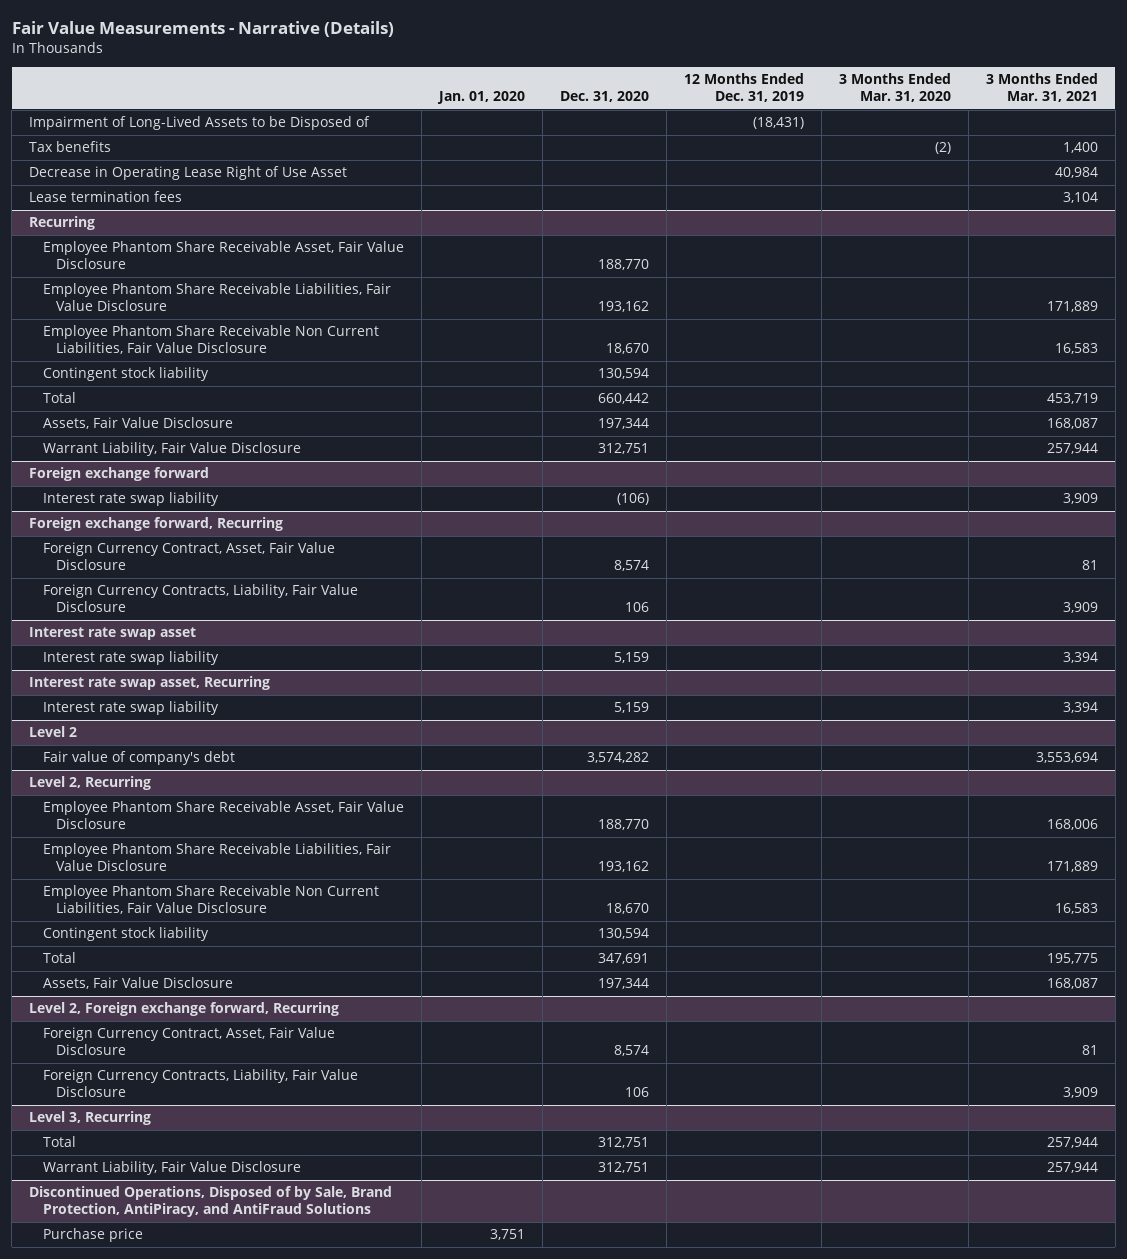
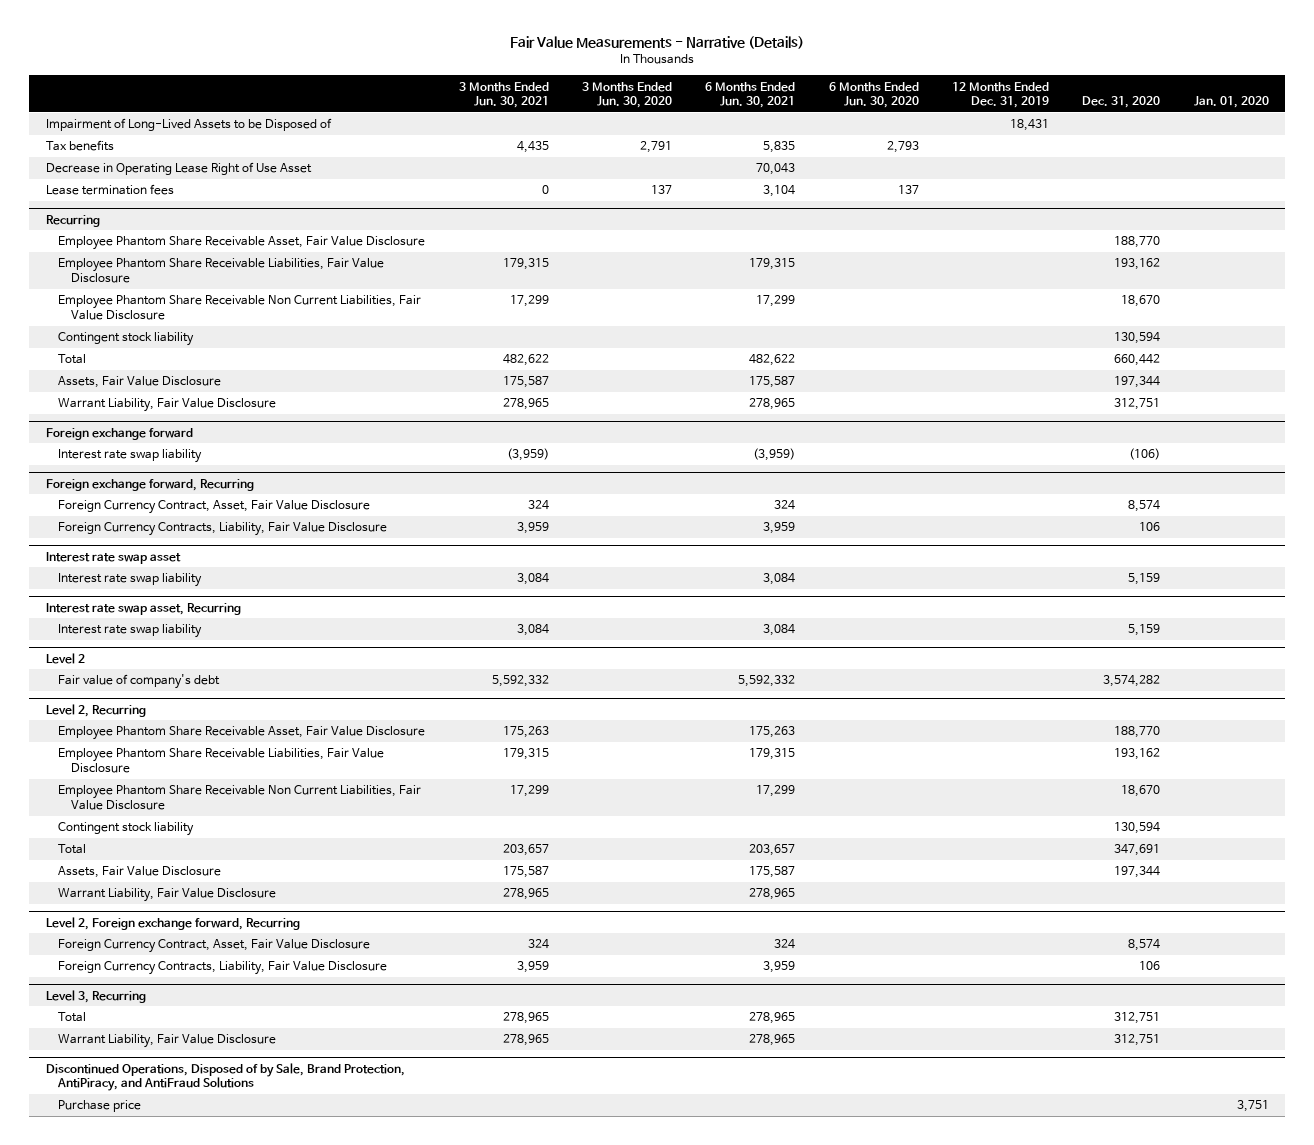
[838,73,951,103] 3 Months Ended Mar. 31, 2020 -> none
[985,73,1098,103] 3 Months Ended Mar. 31, 2021 -> none
none -> [458,81,549,109] 3 Months Ended Jun. 30, 2021
none -> [581,81,672,109] 3 Months Ended Jun. 30, 2020
none -> [705,81,796,109] 6 Months Ended Jun. 30, 2021
none -> [828,81,919,109] 6 Months Ended Jun. 30, 2020
[752,117,804,130] (18,431) -> [1009,119,1049,132] 18,431
none -> [58,888,277,903] Warrant Liability, Fair Value Disclosure

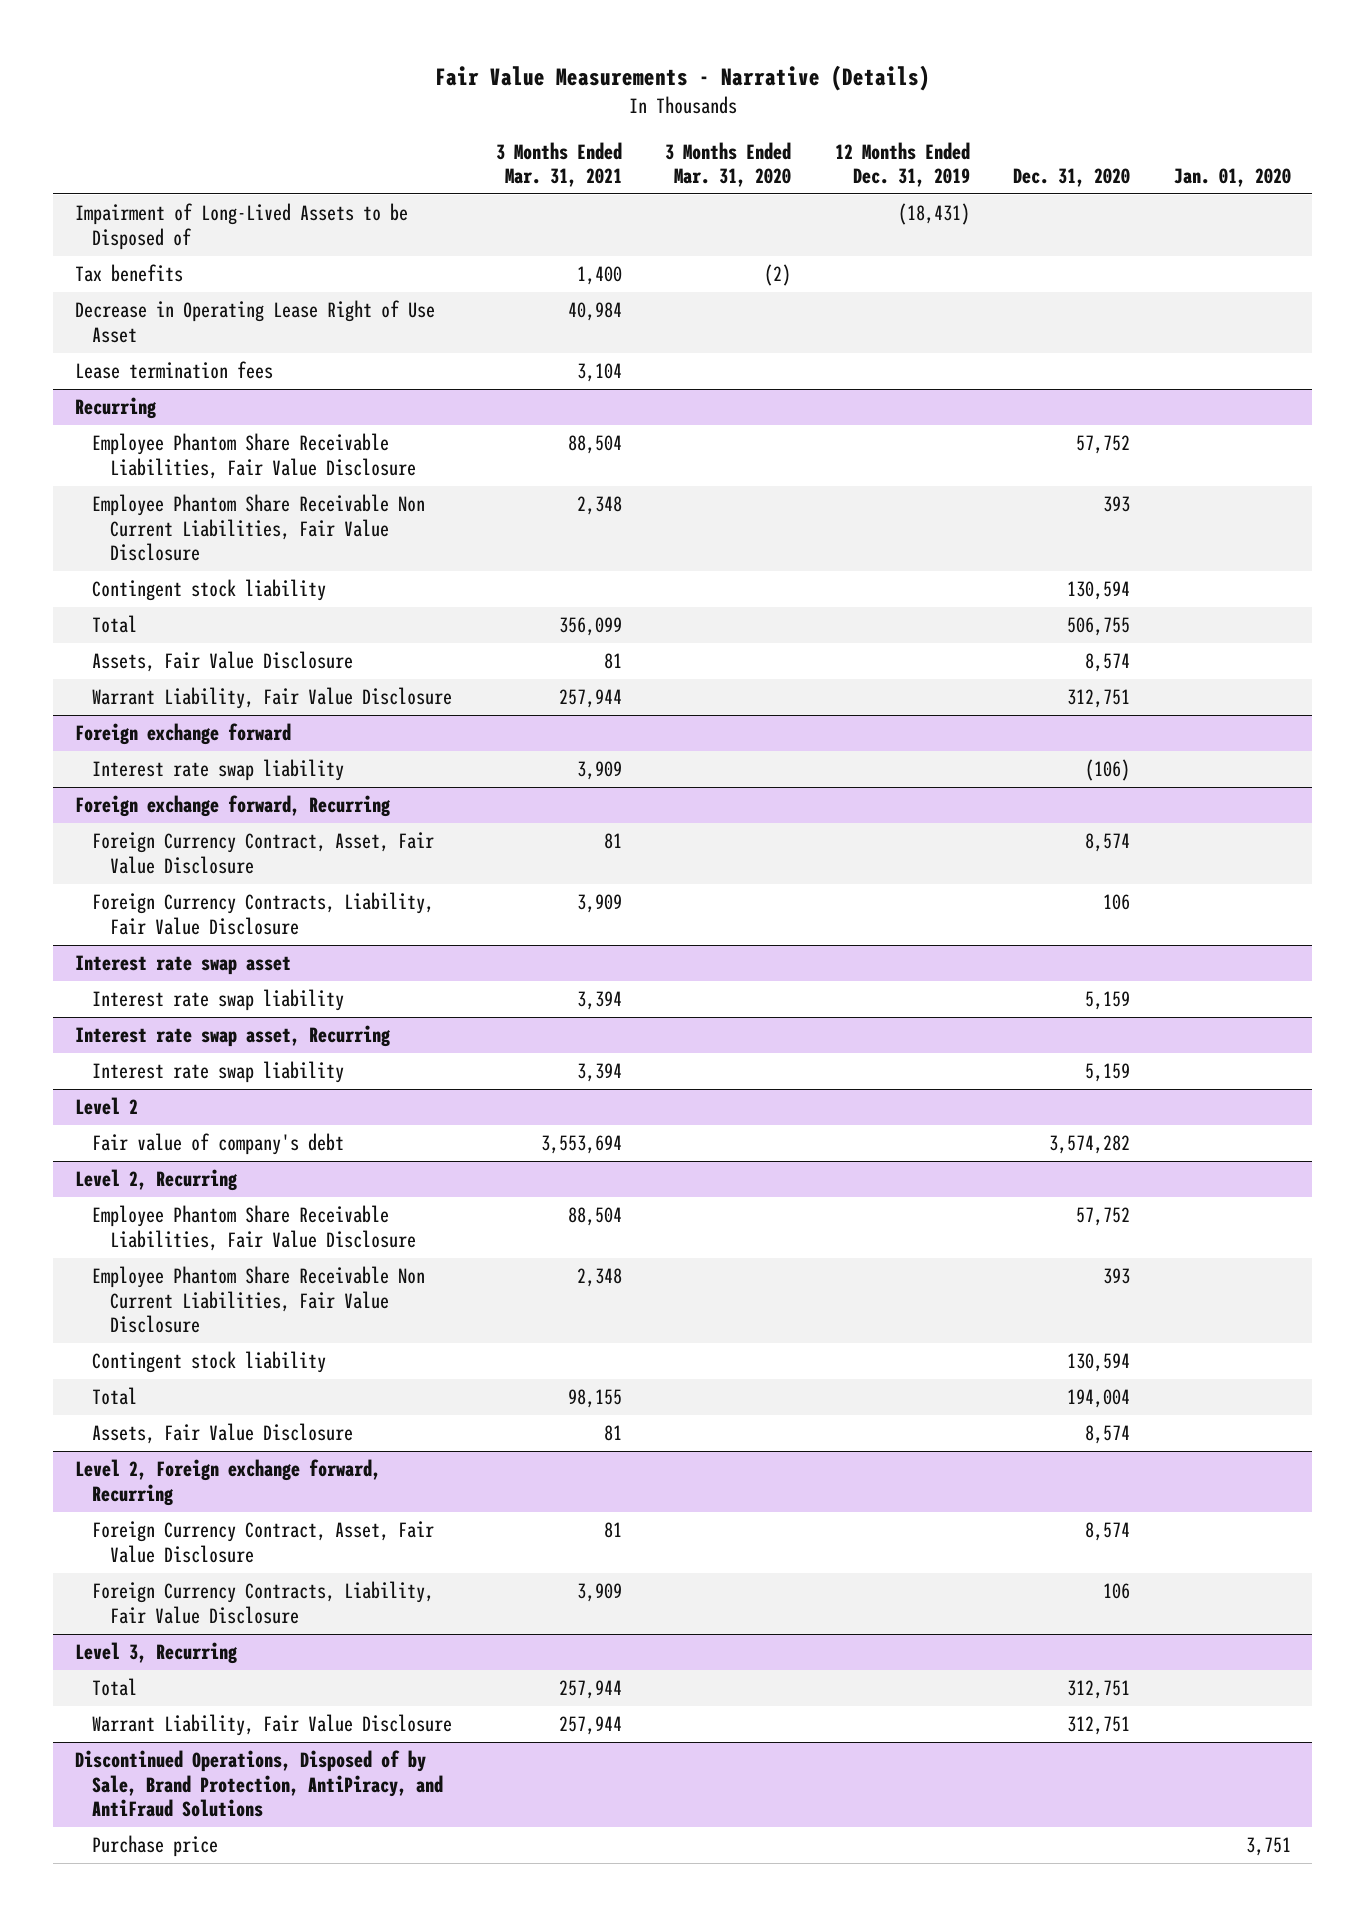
[458,81,549,109] 3 Months Ended Jun. 30, 2021 -> none
[581,81,672,109] 3 Months Ended Jun. 30, 2020 -> none
[705,81,796,109] 6 Months Ended Jun. 30, 2021 -> none
[828,81,919,109] 6 Months Ended Jun. 30, 2020 -> none
none -> [495,141,622,187] 3 Months Ended Mar. 31, 2021
none -> [665,141,792,187] 3 Months Ended Mar. 31, 2020
[1009,119,1049,132] 18,431 -> [897,203,970,226] (18,431)
[58,236,426,251] Employee Phantom Share Receivable Asset, Fair Value Disclosure -> none
[1114,258,1161,271] 193,162 -> [1076,435,1131,455] 57,752
[1121,295,1161,308] 18,670 -> [1103,496,1131,513] 393
[1114,354,1161,367] 660,442 -> [1067,617,1131,637] 506,755
[1114,376,1161,389] 197,344 -> [1085,653,1131,673] 8,574
[58,726,426,741] Employee Phantom Share Receivable Asset, Fair Value Disclosure -> none
[1114,748,1161,761] 193,162 -> [1076,1207,1131,1227] 57,752
[1121,785,1161,798] 18,670 -> [1103,1268,1131,1285] 393
[58,888,277,903] Warrant Liability, Fair Value Disclosure -> none
[1114,844,1161,857] 347,691 -> [1067,1389,1131,1409] 194,004
[1114,866,1161,879] 197,344 -> [1085,1425,1131,1445] 8,574

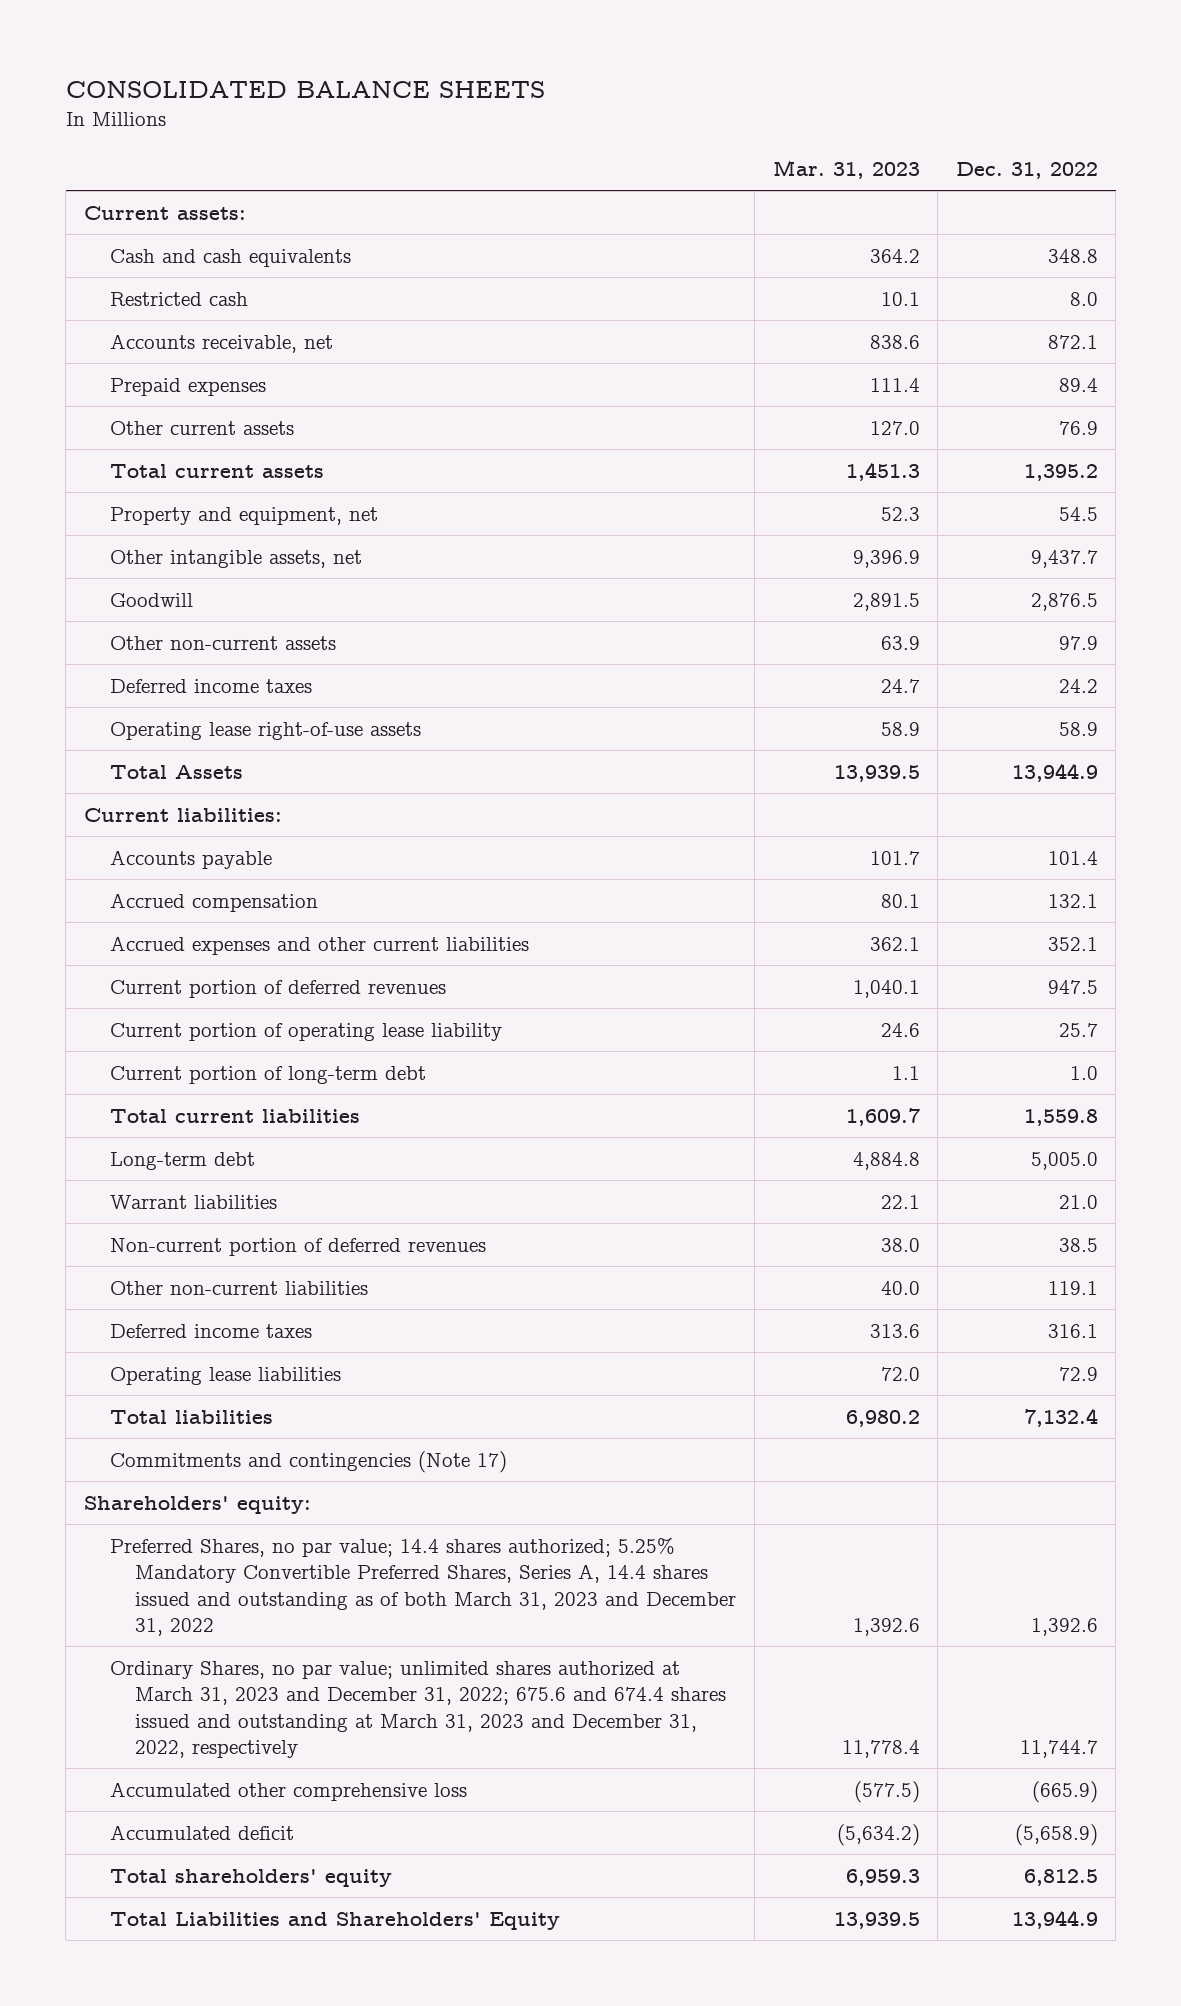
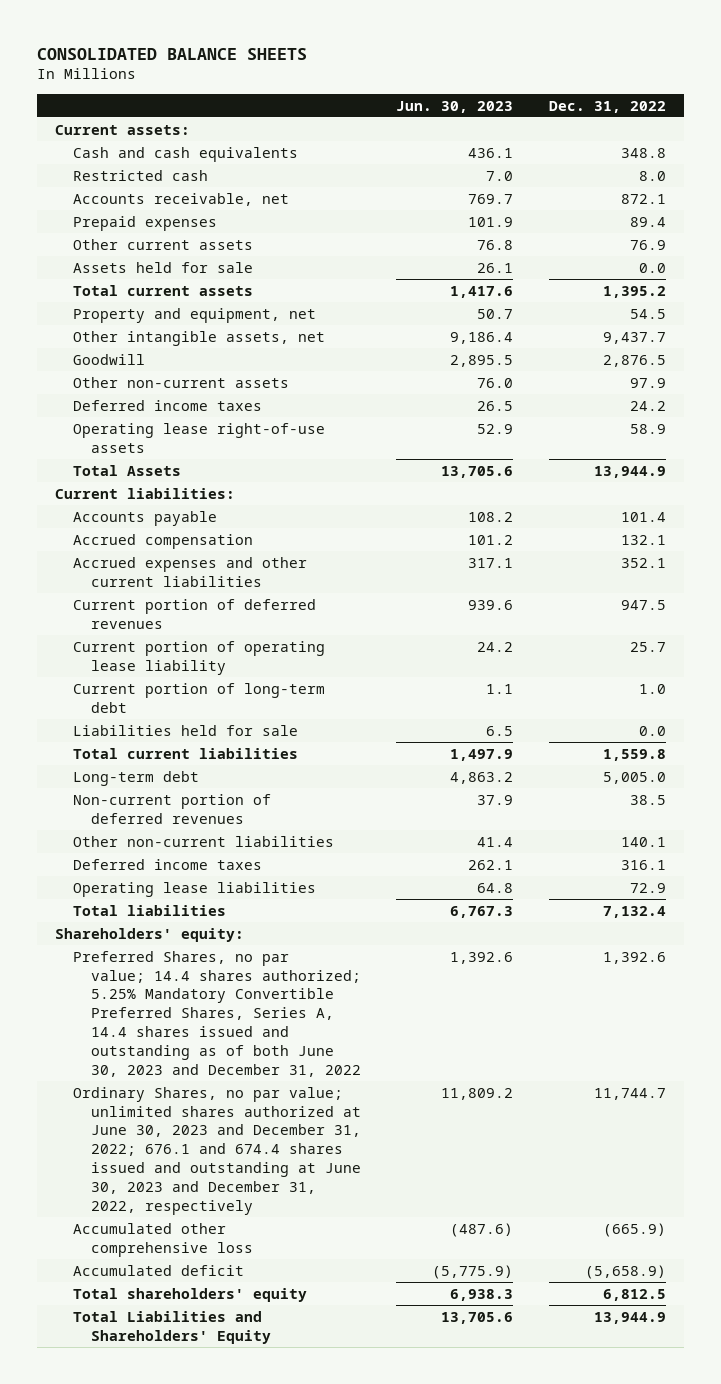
[772,159,920,179] Mar. 31, 2023 -> none
none -> [396,100,514,113] Jun. 30, 2023
none -> [72,261,253,273] Assets held for sale
none -> [72,724,298,736] Liabilities held for sale
[109,1194,277,1209] Warrant liabilities -> none
[1047,1280,1098,1295] 119.1 -> [621,836,667,847] 140.1
[109,1450,507,1473] Commitments and contingencies (Note 17) -> none
[109,1536,737,1637] Preferred Shares, no par value; 14.4 shares authorized; 5.25% Mandatory Convertible Preferred Shares, Series A, 14.4 shares issued and outstanding as of both March 31, 2023 and December 31, 2022 -> [72,950,361,1077] Preferred Shares, no par value; 14.4 shares authorized; 5.25% Mandatory Convertible Preferred Shares, Series A, 14.4 shares issued and outstanding as of both June 30, 2023 and December 31, 2022
[109,1660,727,1759] Ordinary Shares, no par value; unlimited shares authorized at March 31, 2023 and December 31, 2022; 675.6 and 674.4 shares issued and outstanding at March 31, 2023 and December 31, 2022, respectively -> [72,1086,361,1215] Ordinary Shares, no par value; unlimited shares authorized at June 30, 2023 and December 31, 2022; 676.1 and 674.4 shares issued and outstanding at June 30, 2023 and December 31, 2022, respectively

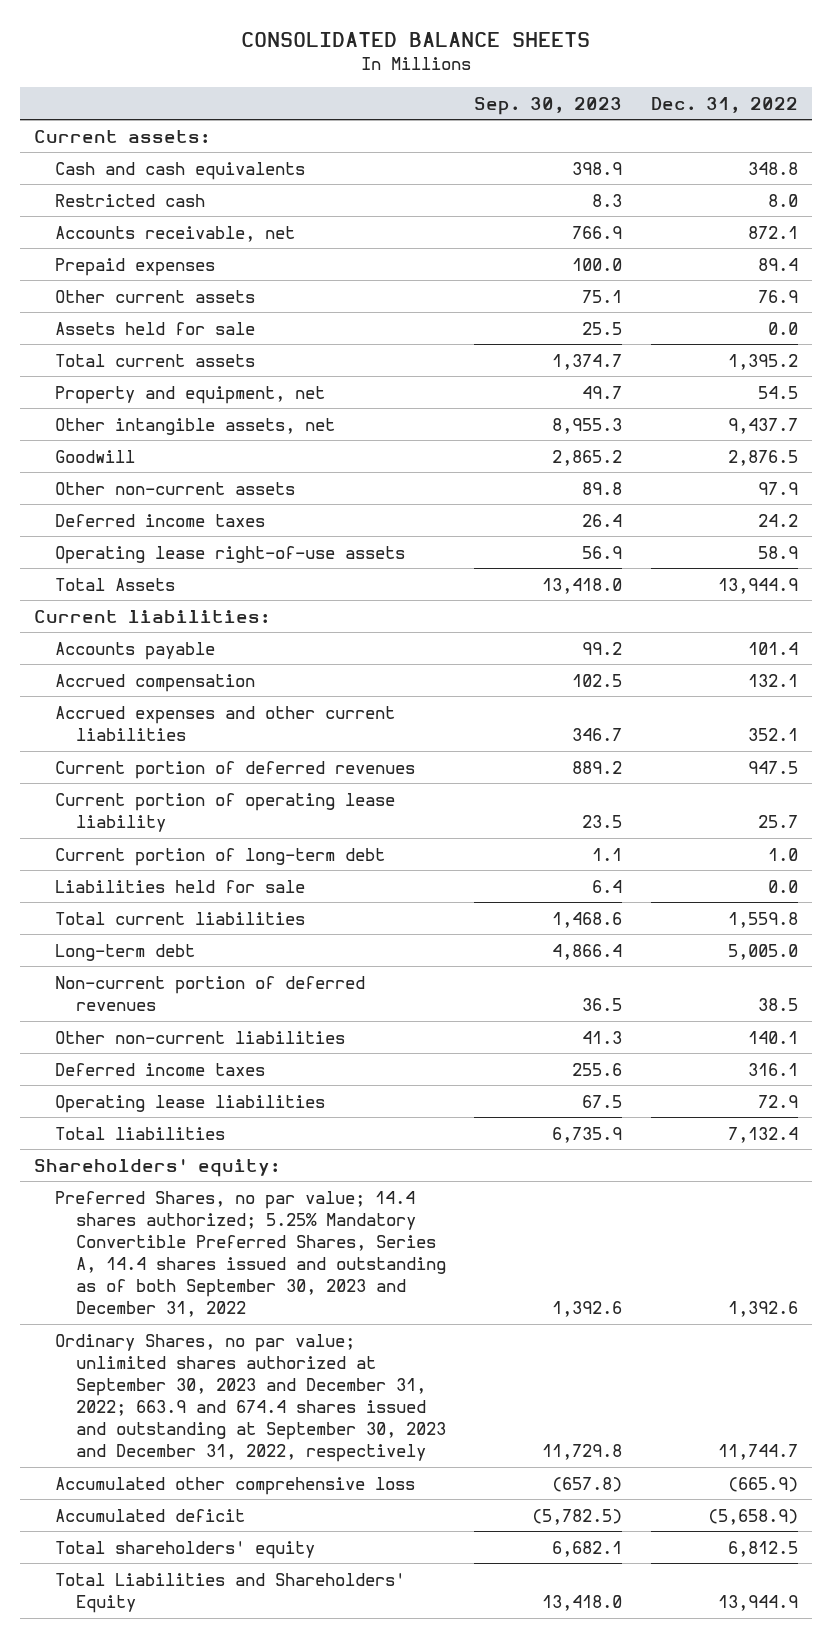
[396,100,514,113] Jun. 30, 2023 -> none
none -> [474,96,623,115] Sep. 30, 2023
[72,950,361,1077] Preferred Shares, no par value; 14.4 shares authorized; 5.25% Mandatory Convertible Preferred Shares, Series A, 14.4 shares issued and outstanding as of both June 30, 2023 and December 31, 2022 -> [55,1190,446,1318] Preferred Shares, no par value; 14.4 shares authorized; 5.25% Mandatory Convertible Preferred Shares, Series A, 14.4 shares issued and outstanding as of both September 30, 2023 and December 31, 2022
[72,1086,361,1215] Ordinary Shares, no par value; unlimited shares authorized at June 30, 2023 and December 31, 2022; 676.1 and 674.4 shares issued and outstanding at June 30, 2023 and December 31, 2022, respectively -> [55,1333,446,1463] Ordinary Shares, no par value; unlimited shares authorized at September 30, 2023 and December 31, 2022; 663.9 and 674.4 shares issued and outstanding at September 30, 2023 and December 31, 2022, respectively

